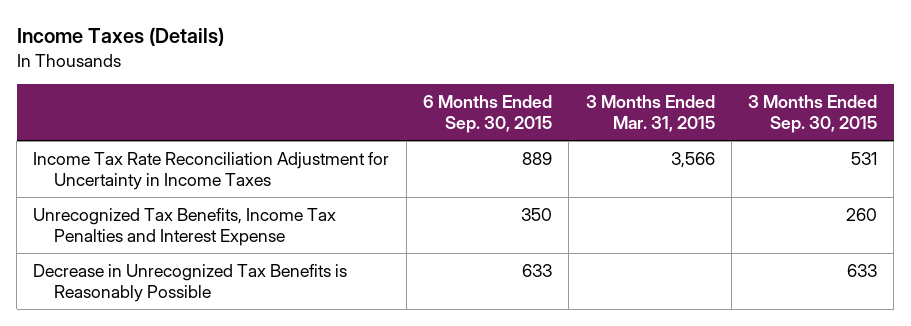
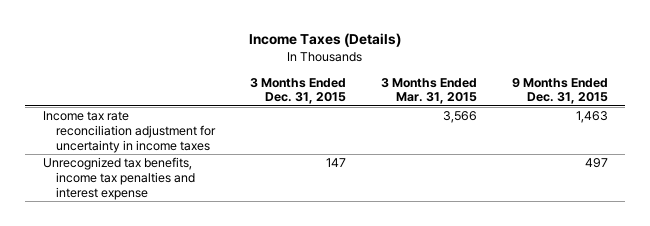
[422,94,552,133] 6 Months Ended Sep. 30, 2015 -> none
[748,94,878,133] 3 Months Ended Sep. 30, 2015 -> none
none -> [250,77,347,105] 3 Months Ended Dec. 31, 2015
none -> [511,77,608,105] 9 Months Ended Dec. 31, 2015
[33,263,348,302] Decrease in Unrecognized Tax Benefits is Reasonably Possible -> none
[33,151,390,190] Income Tax Rate Reconciliation Adjustment for Uncertainty in Income Taxes -> [42,111,217,153] Income tax rate reconciliation adjustment for uncertainty in income taxes
[33,207,337,246] Unrecognized Tax Benefits, Income Tax Penalties and Interest Expense -> [42,157,196,200] Unrecognized tax benefits, income tax penalties and interest expense

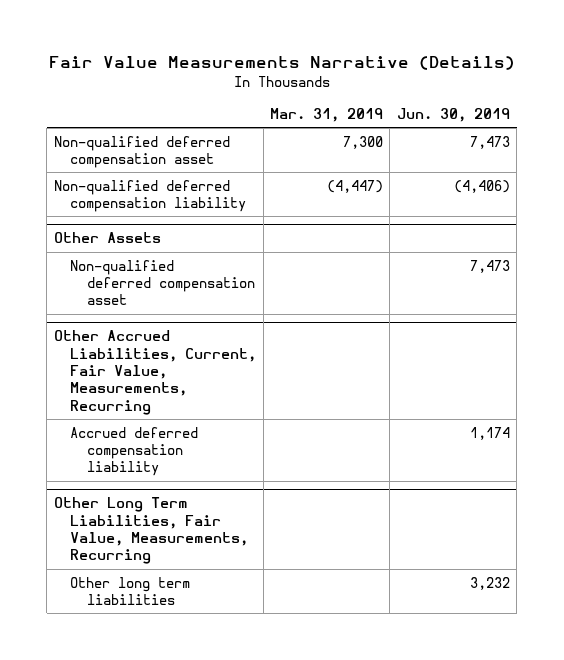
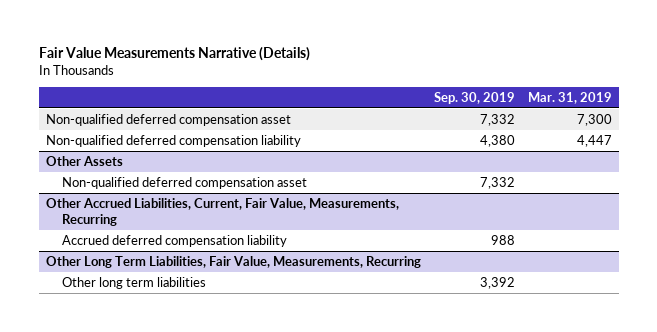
[396,107,510,122] Jun. 30, 2019 -> none
none -> [433,91,515,104] Sep. 30, 2019
[327,179,384,193] (4,447) -> [576,134,612,147] 4,447

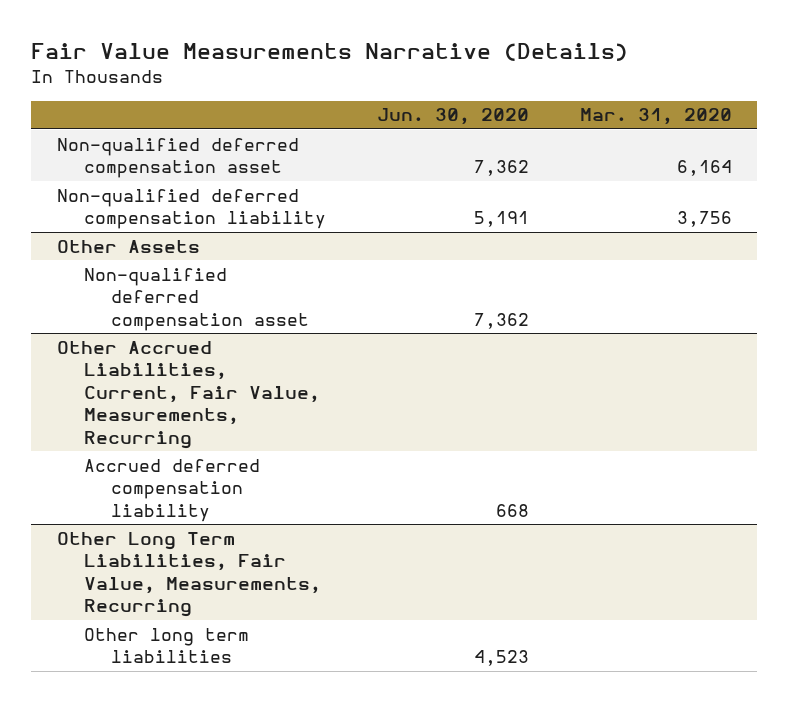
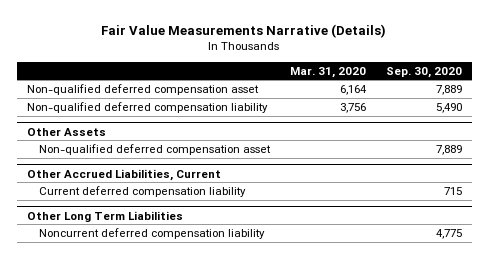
[376,108,529,126] Jun. 30, 2020 -> none
none -> [385,66,462,78] Sep. 30, 2020
[56,340,320,449] Other Accrued Liabilities, Current, Fair Value, Measurements, Recurring -> [27,168,222,181] Other Accrued Liabilities, Current
[83,458,260,522] Accrued deferred compensation liability -> [39,185,247,197] Current deferred compensation liability
[56,531,321,618] Other Long Term Liabilities, Fair Value, Measurements, Recurring -> [27,210,184,222] Other Long Term Liabilities
[83,627,249,664] Other long term liabilities -> [39,227,266,239] Noncurrent deferred compensation liability

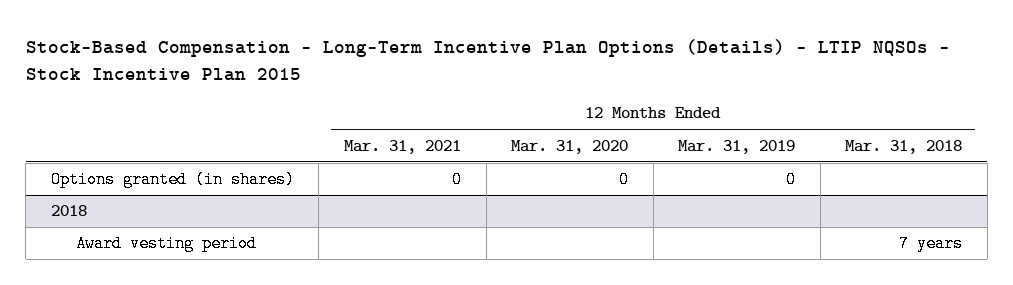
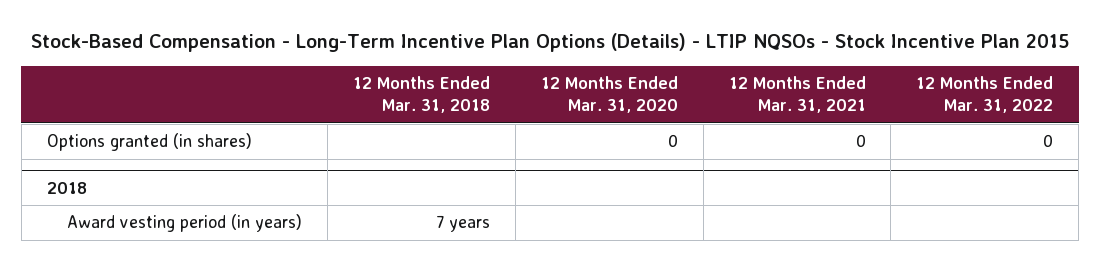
[678,139,796,154] Mar. 31, 2019 -> none
none -> [916,76,1054,114] 12 Months Ended Mar. 31, 2022
[75,235,257,253] Award vesting period -> [66,214,302,233] Award vesting period (in years)

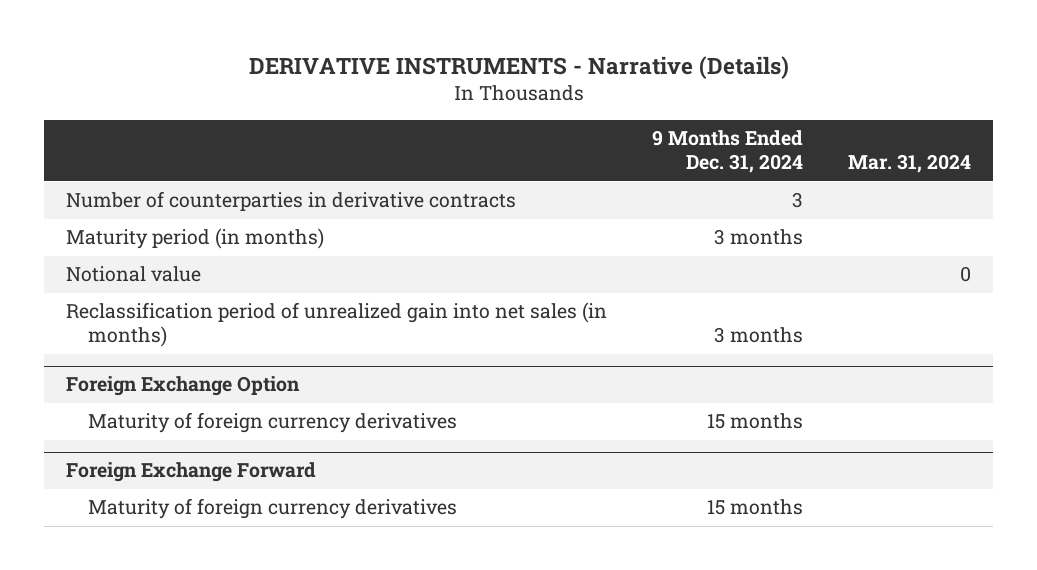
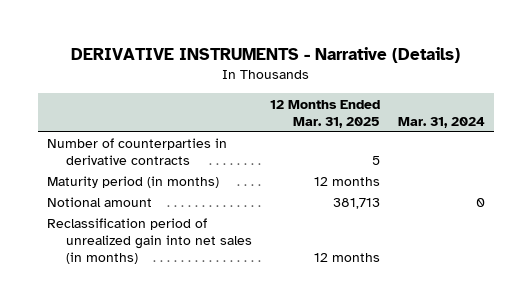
[652,130,804,174] 9 Months Ended Dec. 31, 2024 -> none
none -> [269,99,380,128] 12 Months Ended Mar. 31, 2025
[66,266,202,283] Notional value -> [47,197,153,208] Notional amount
[66,376,301,397] Foreign Exchange Option -> none
[88,412,458,434] Maturity of foreign currency derivatives -> none
[66,462,317,483] Foreign Exchange Forward -> none
[88,498,458,520] Maturity of foreign currency derivatives -> none

